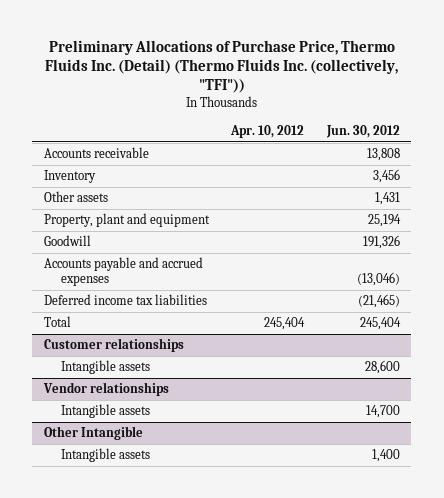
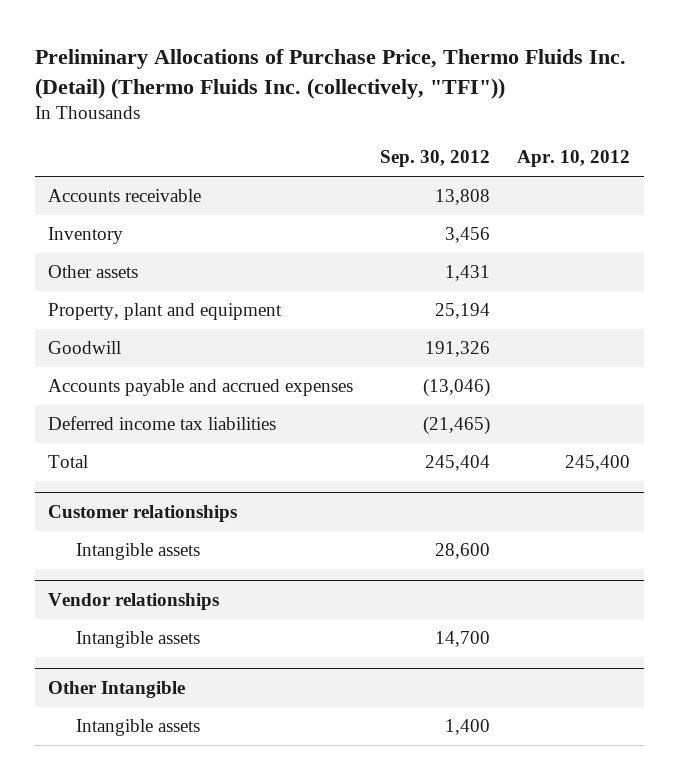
[326,124,401,138] Jun. 30, 2012 -> none
none -> [380,150,491,168] Sep. 30, 2012
[264,317,306,331] 245,404 -> [565,455,631,472] 245,400

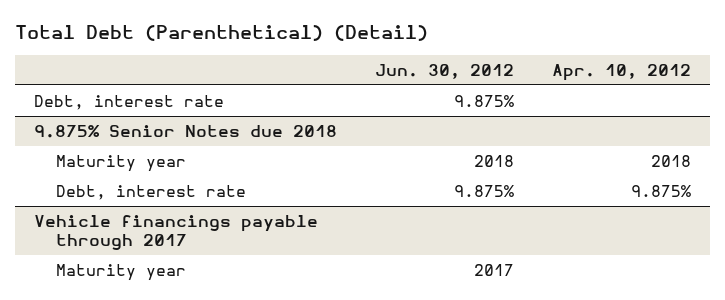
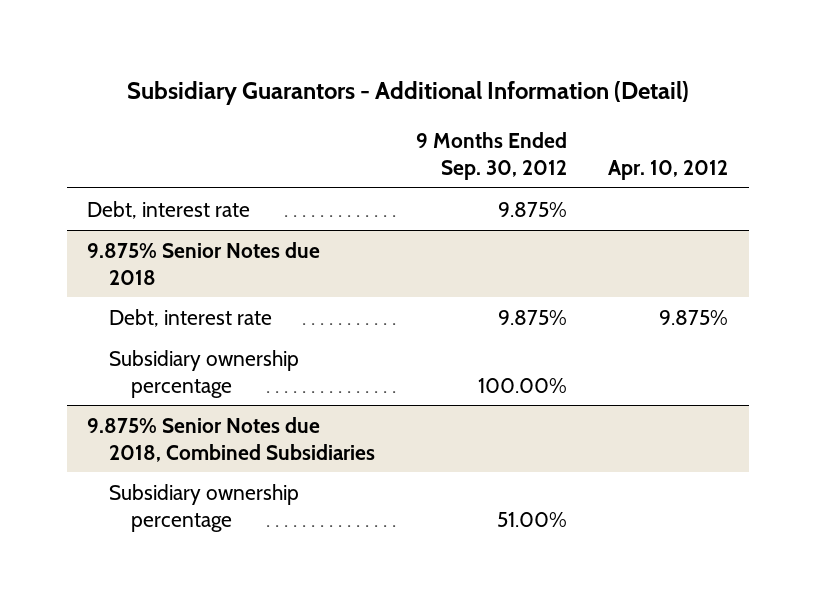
[14,25,428,42] Total Debt (Parenthetical) (Detail) -> [126,81,689,106] Subsidiary Guarantors - Additional Information (Detail)
[374,63,514,79] Jun. 30, 2012 -> none
none -> [416,131,568,180] 9 Months Ended Sep. 30, 2012
[55,154,186,172] Maturity year -> none
[33,214,318,251] Vehicle financings payable through 2017 -> none
[55,263,186,281] Maturity year -> none
none -> [109,349,300,398] Subsidiary ownership percentage
none -> [87,416,376,462] 9.875% Senior Notes due 2018, Combined Subsidiaries
none -> [109,483,300,532] Subsidiary ownership percentage

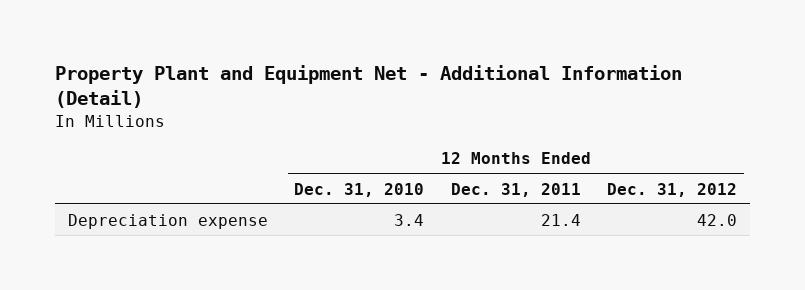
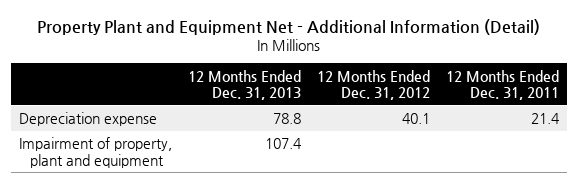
[294,182,425,197] Dec. 31, 2010 -> none
none -> [188,69,302,101] 12 Months Ended Dec. 31, 2013
[696,214,737,227] 42.0 -> [401,113,430,125] 40.1
none -> [19,137,173,168] Impairment of property, plant and equipment

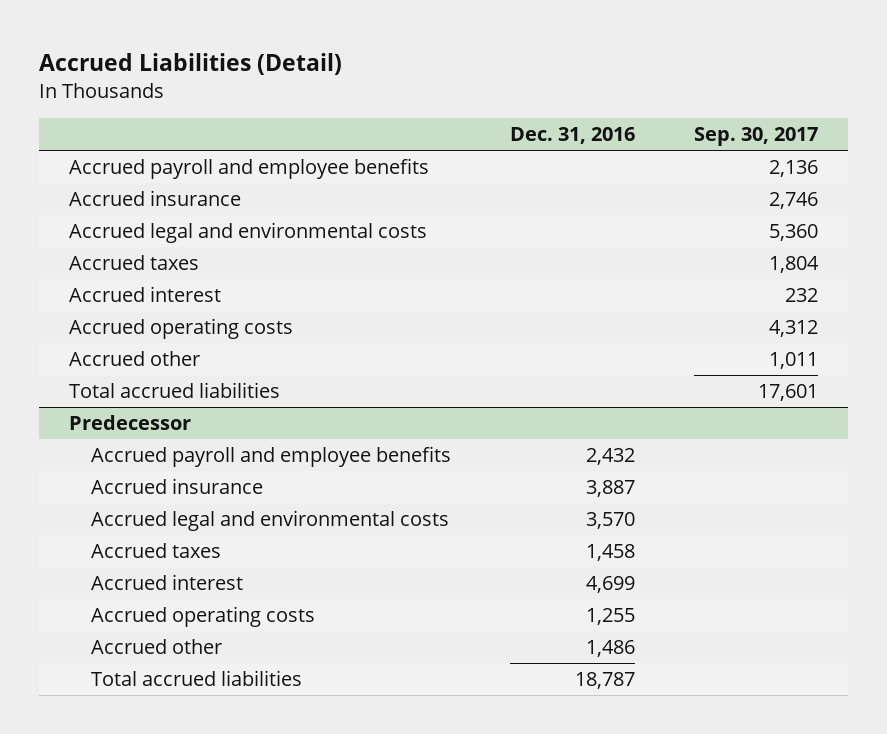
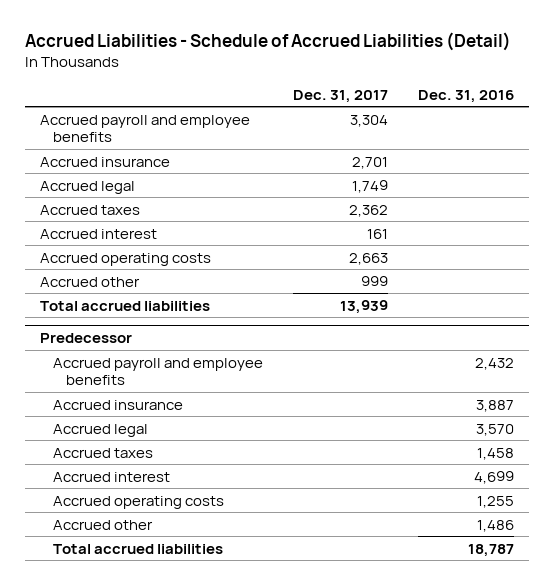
[39,52,343,75] Accrued Liabilities (Detail) -> [24,32,511,52] Accrued Liabilities - Schedule of Accrued Liabilities (Detail)
[694,127,819,147] Sep. 30, 2017 -> none
none -> [292,89,388,103] Dec. 31, 2017
[68,222,427,244] Accrued legal and environmental costs -> [39,180,135,194] Accrued legal
[90,510,449,532] Accrued legal and environmental costs -> [52,423,148,437] Accrued legal

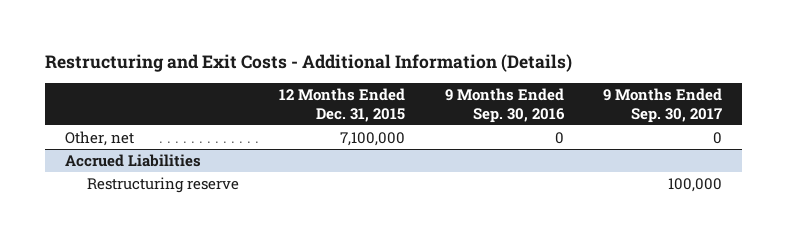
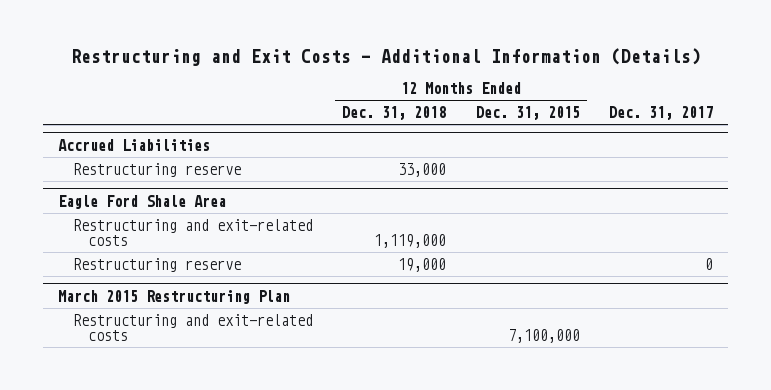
[444,88,565,123] 9 Months Ended Sep. 30, 2016 -> none
[603,88,723,123] 9 Months Ended Sep. 30, 2017 -> none
none -> [342,105,447,120] Dec. 31, 2018
none -> [609,105,714,120] Dec. 31, 2017
[64,131,134,147] Other, net -> none
none -> [58,194,227,209] Eagle Ford Shale Area
none -> [73,218,314,247] Restructuring and exit-related costs
none -> [73,257,242,272] Restructuring reserve
none -> [58,289,291,304] March 2015 Restructuring Plan
none -> [73,313,314,342] Restructuring and exit-related costs

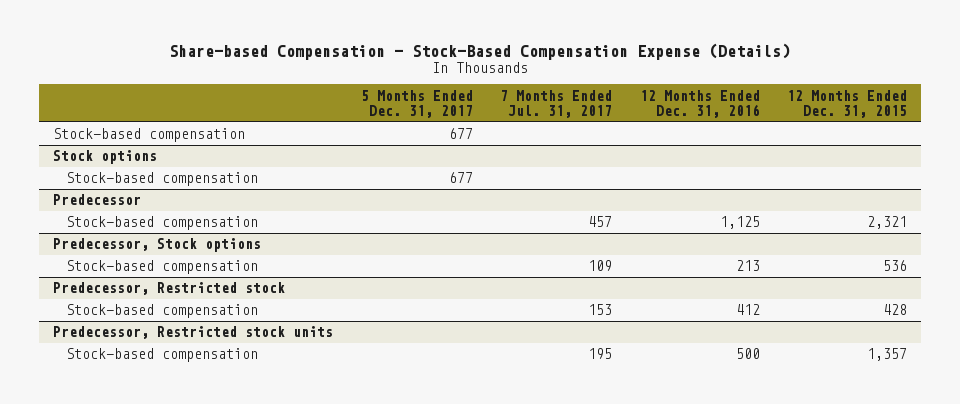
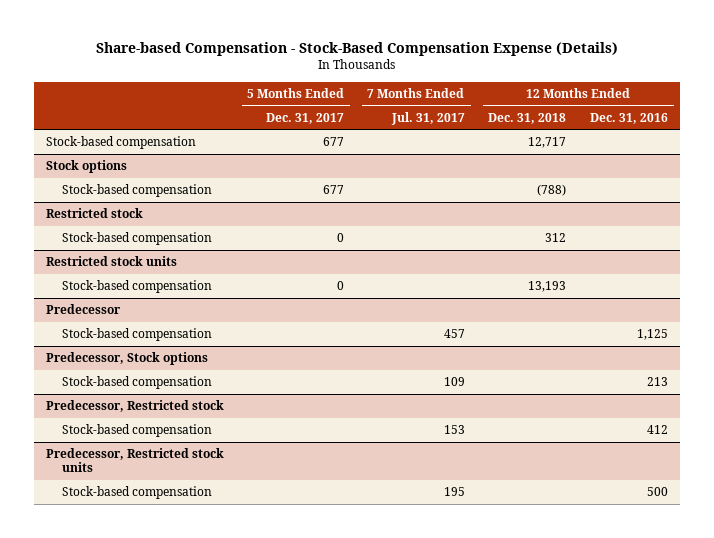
[787,89,908,118] 12 Months Ended Dec. 31, 2015 -> none
none -> [488,112,567,124] Dec. 31, 2018
none -> [45,208,143,219] Restricted stock
none -> [62,232,213,246] Stock-based compensation
none -> [45,256,177,267] Restricted stock units
none -> [62,280,213,294] Stock-based compensation

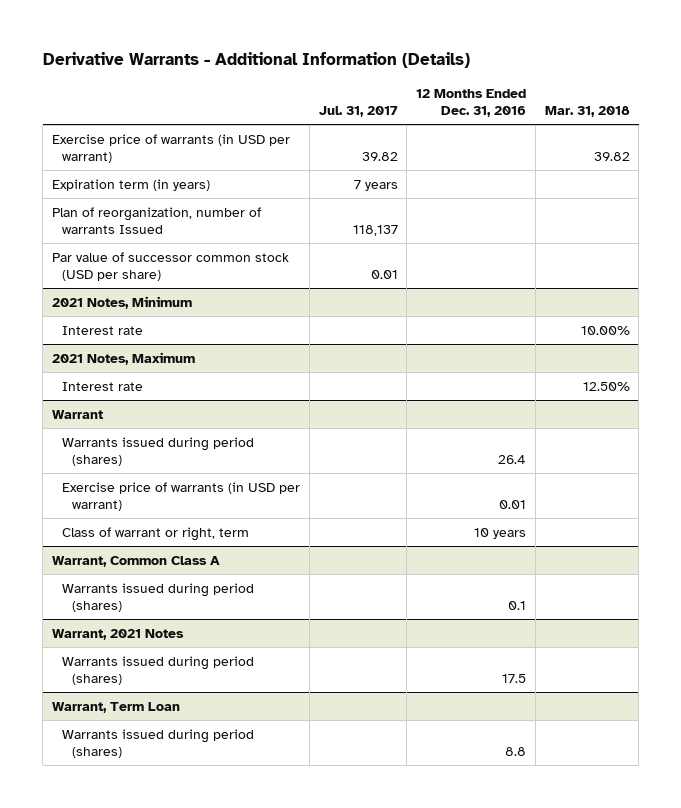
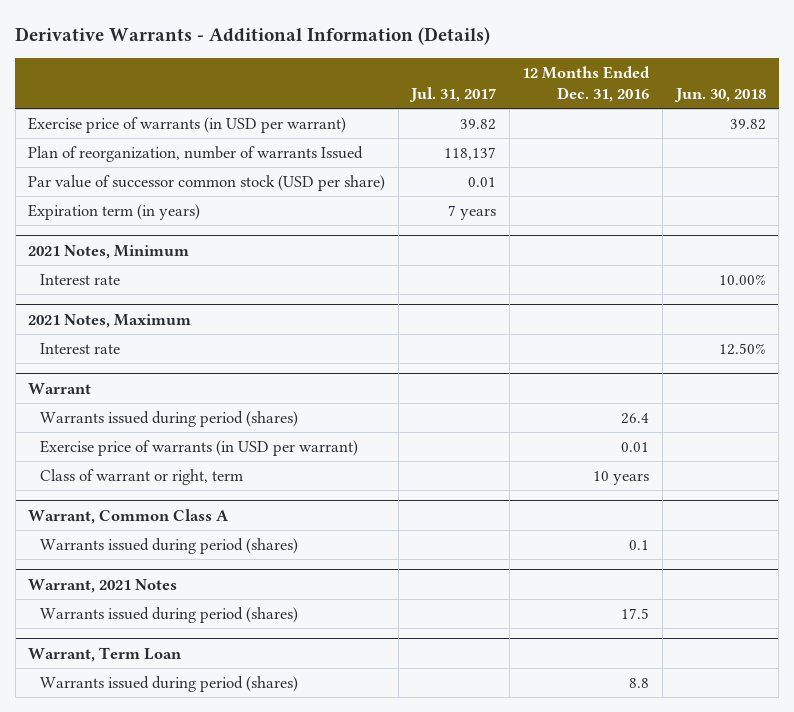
[544,105,630,117] Mar. 31, 2018 -> none
none -> [673,88,766,103] Jun. 30, 2018
[51,178,210,191] Expiration term (in years) -> [28,203,201,220] Expiration term (in years)

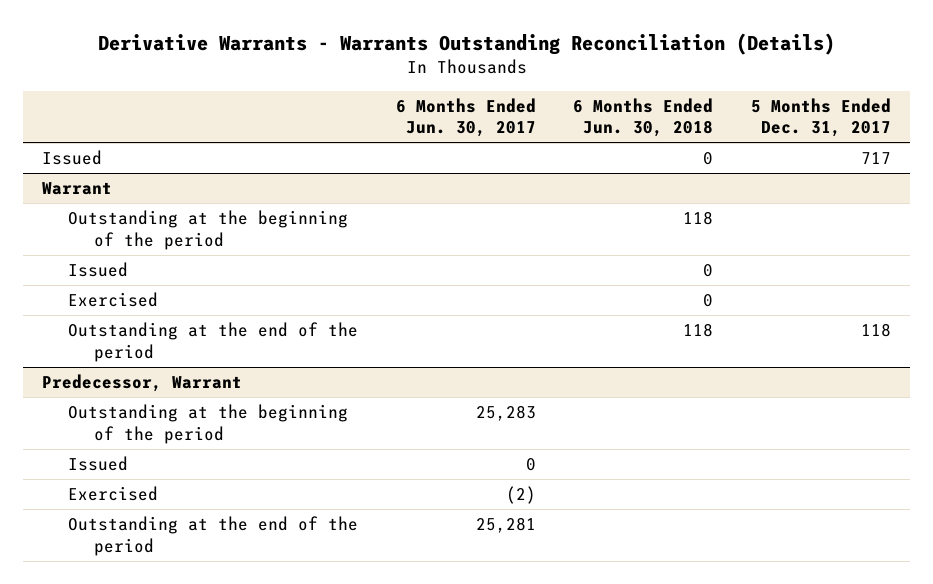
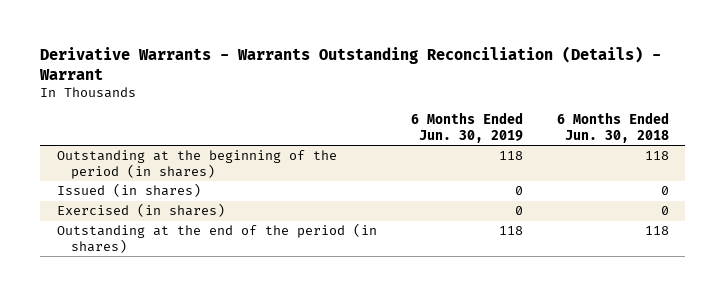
[97,33,835,56] Derivative Warrants - Warrants Outstanding Reconciliation (Details) -> [38,45,661,80] Derivative Warrants - Warrants Outstanding Reconciliation (Details) - Warrant
[395,97,536,138] 6 Months Ended Jun. 30, 2017 -> none
[750,97,891,138] 5 Months Ended Dec. 31, 2017 -> none
none -> [410,112,523,143] 6 Months Ended Jun. 30, 2019
[42,182,113,196] Warrant -> none
[68,210,349,250] Outstanding at the beginning of the period -> none
[68,262,129,278] Issued -> none
[68,292,159,308] Exercised -> none
[68,322,359,362] Outstanding at the end of the period -> none
[42,374,243,393] Predecessor, Warrant -> none
[68,404,349,444] Outstanding at the beginning of the period -> none
[68,456,129,472] Issued -> none
[68,486,159,502] Exercised -> none
[68,516,359,556] Outstanding at the end of the period -> none
none -> [56,150,337,179] Outstanding at the beginning of the period (in shares)
[42,150,103,166] Issued -> [56,183,201,198] Issued (in shares)
none -> [56,203,225,218] Exercised (in shares)
none -> [56,223,377,253] Outstanding at the end of the period (in shares)

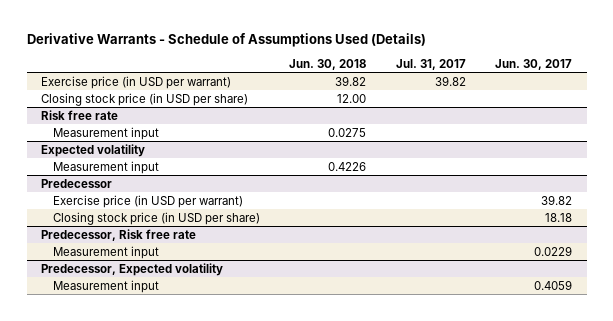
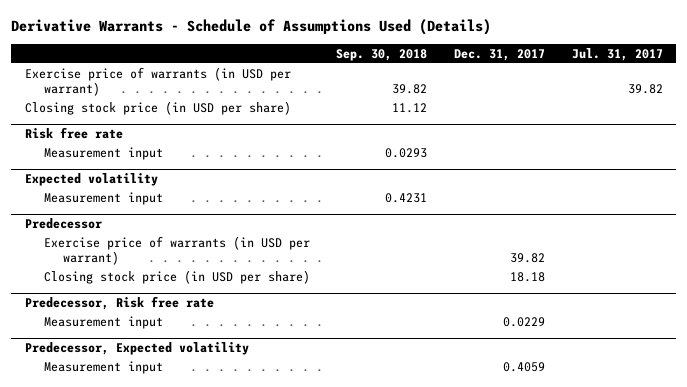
[289,59,367,71] Jun. 30, 2018 -> none
[495,59,573,71] Jun. 30, 2017 -> none
none -> [336,48,428,61] Sep. 30, 2018
none -> [454,48,546,61] Dec. 31, 2017
[41,75,232,89] Exercise price (in USD per warrant) -> [24,66,291,97] Exercise price of warrants (in USD per warrant)
[53,194,244,208] Exercise price (in USD per warrant) -> [43,235,310,266] Exercise price of warrants (in USD per warrant)

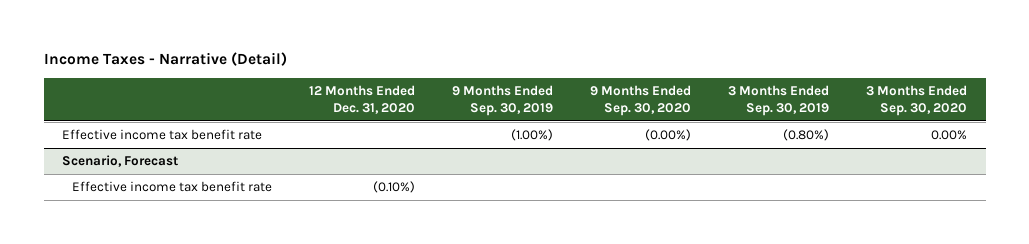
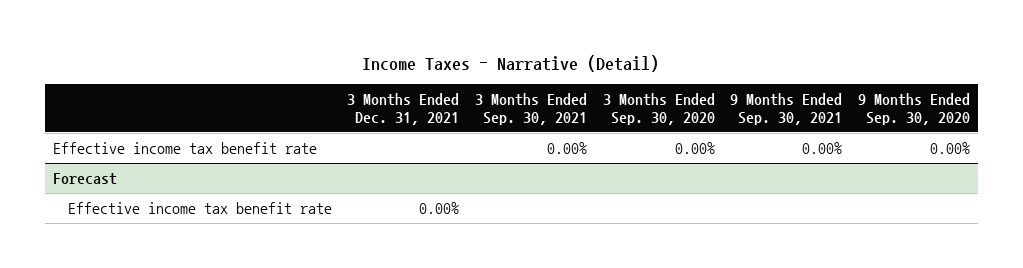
[309,84,416,115] 12 Months Ended Dec. 31, 2020 -> none
[452,84,554,117] 9 Months Ended Sep. 30, 2019 -> none
[728,84,830,117] 3 Months Ended Sep. 30, 2019 -> none
none -> [347,93,460,126] 3 Months Ended Dec. 31, 2021
none -> [475,93,588,126] 3 Months Ended Sep. 30, 2021
none -> [730,93,843,126] 9 Months Ended Sep. 30, 2021
[645,129,692,142] (0.00%) -> [930,141,971,154] 0.00%
[62,155,179,168] Scenario, Forecast -> [52,172,117,185] Forecast

